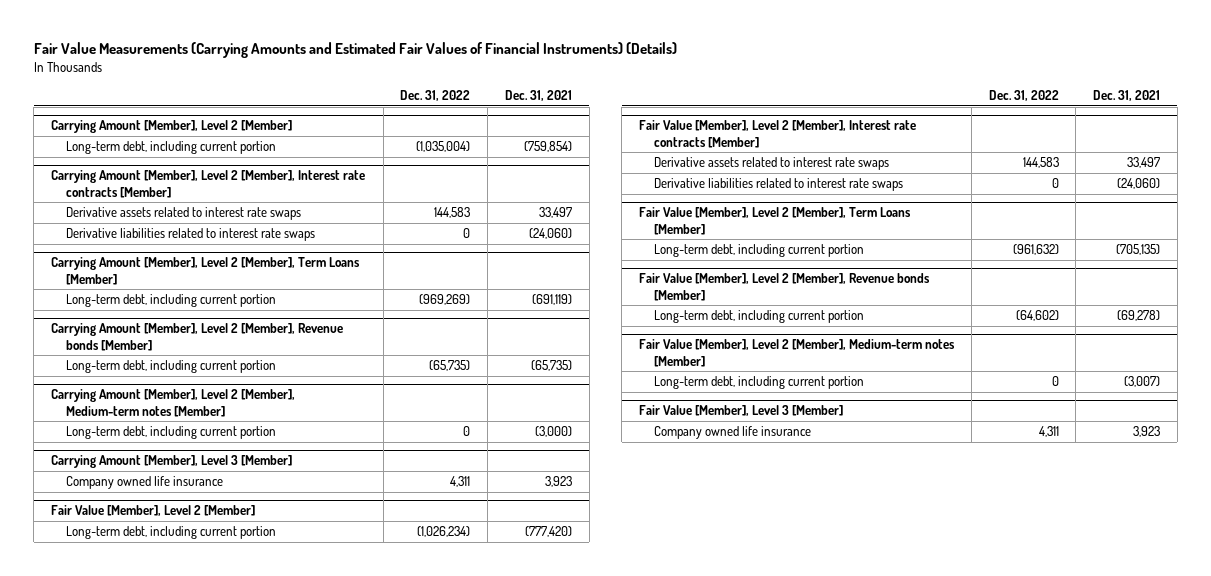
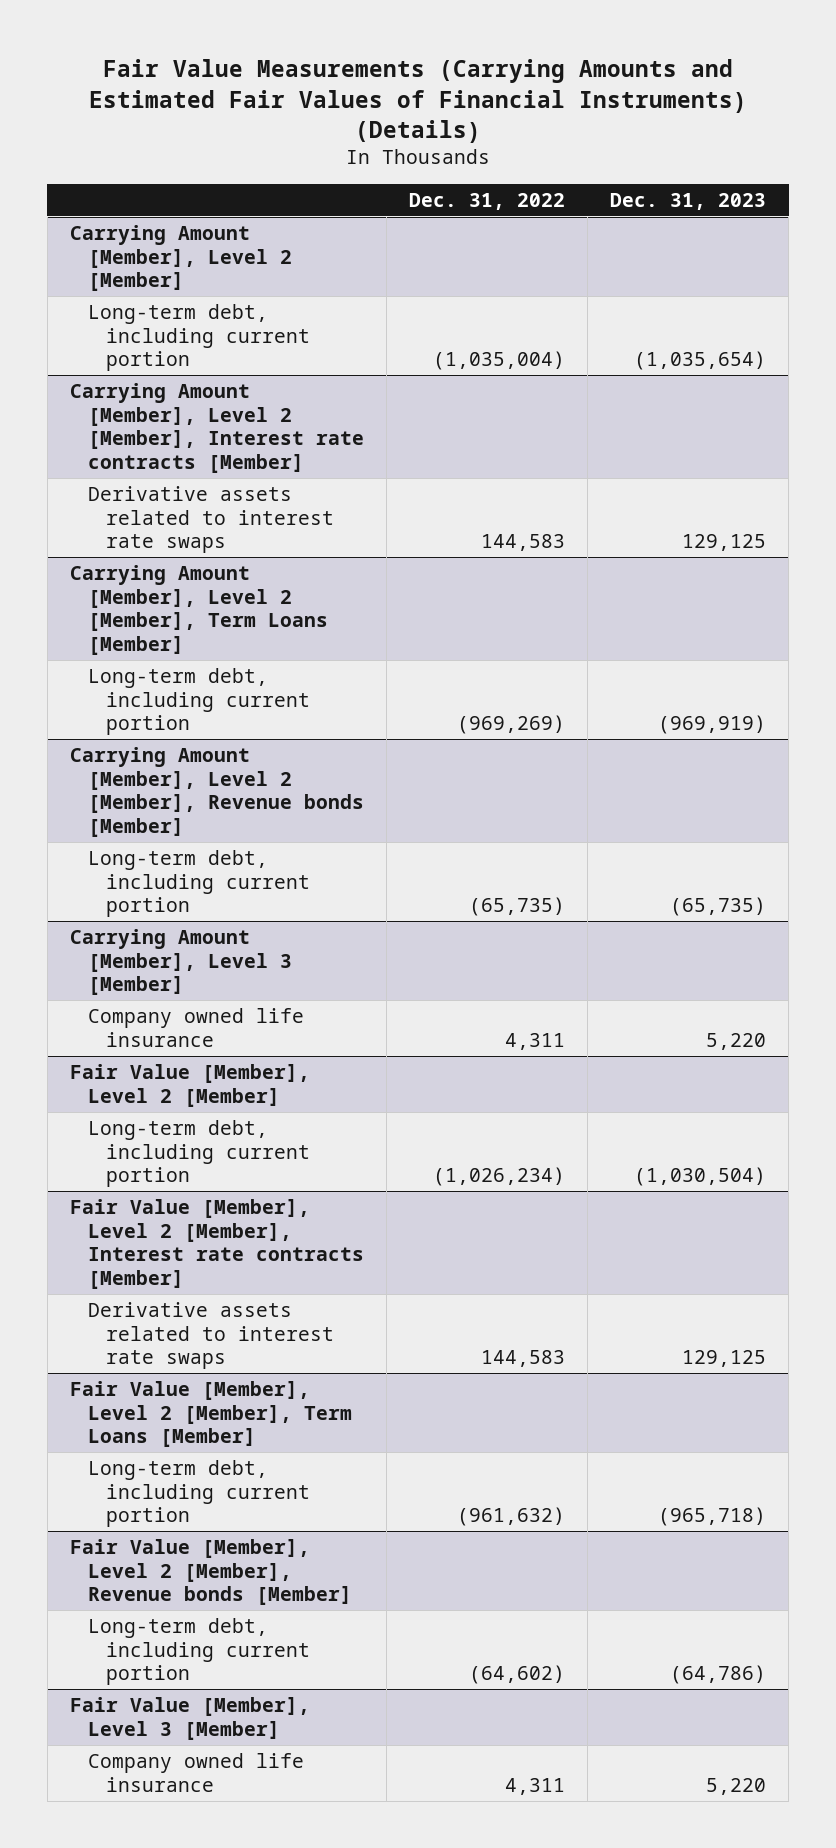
[504,89,572,101] Dec. 31, 2021 -> none
none -> [610,192,767,210] Dec. 31, 2023
[65,228,315,242] Derivative liabilities related to interest rate swaps -> none
[50,389,295,417] Carrying Amount [Member], Level 2 [Member], Medium-term notes [Member] -> none
[65,426,276,440] Long-term debt, including current portion -> none
[654,178,904,192] Derivative liabilities related to interest rate swaps -> none
[639,339,956,367] Fair Value [Member], Level 2 [Member], Medium-term notes [Member] -> none
[654,376,865,390] Long-term debt, including current portion -> none

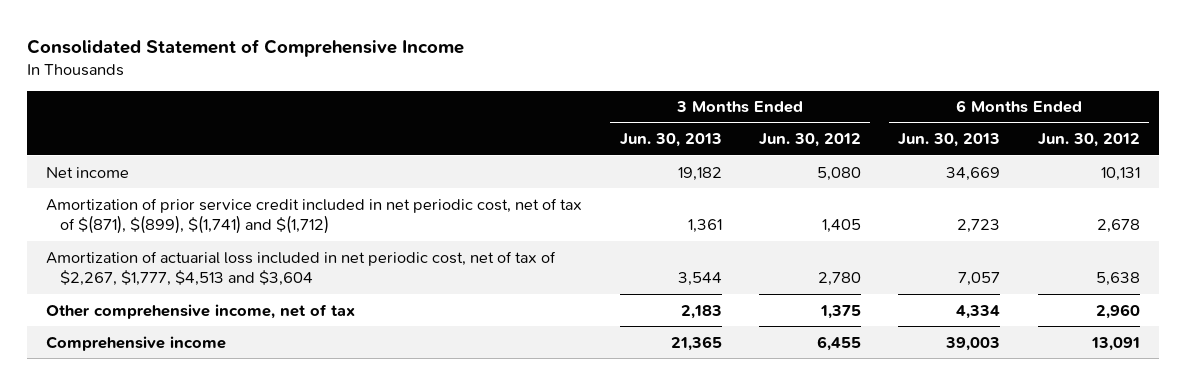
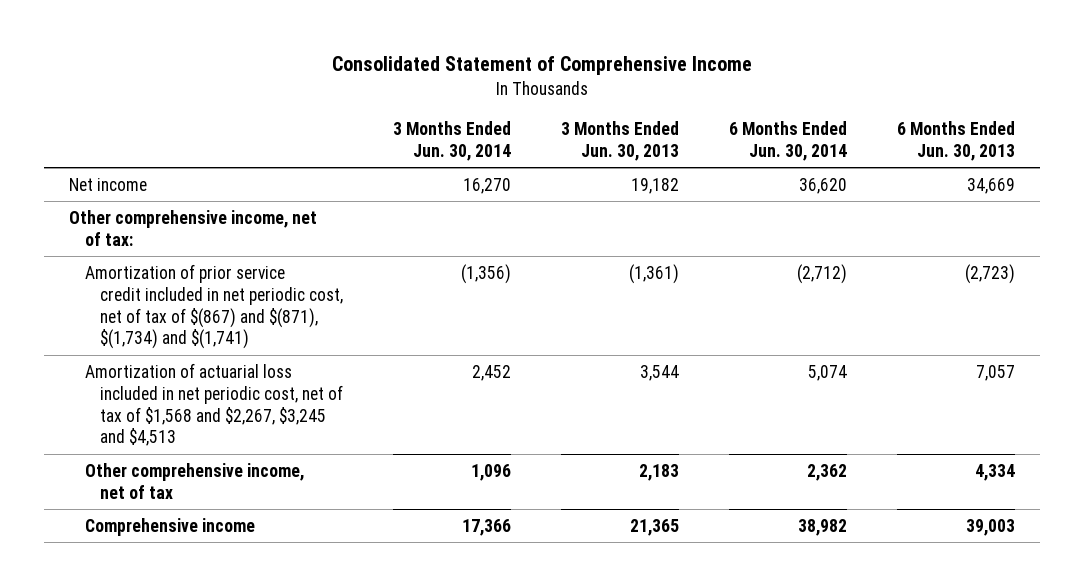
[759,133,862,148] Jun. 30, 2012 -> none
[1037,133,1140,148] Jun. 30, 2012 -> none
none -> [393,120,512,161] 3 Months Ended Jun. 30, 2014
none -> [728,120,847,161] 6 Months Ended Jun. 30, 2014
none -> [68,209,317,246] Other comprehensive income, net of tax:
[46,197,583,235] Amortization of prior service credit included in net periodic cost, net of tax of $(871), $(899), $(1,741) and $(1,712) -> [84,263,344,350] Amortization of prior service credit included in net periodic cost, net of tax of $(867) and $(871), $(1,734) and $(1,741)
[687,219,722,234] 1,361 -> [628,263,679,284] (1,361)
[957,219,1001,234] 2,723 -> [964,263,1015,284] (2,723)
[46,250,557,287] Amortization of actuarial loss included in net periodic cost, net of tax of $2,267, $1,777, $4,513 and $3,604 -> [84,362,344,447] Amortization of actuarial loss included in net periodic cost, net of tax of $1,568 and $2,267, $3,245 and $4,513

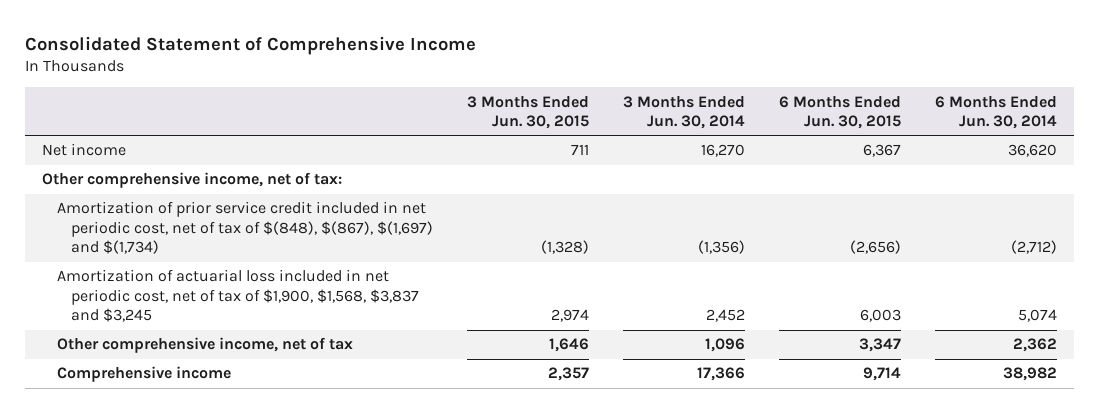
[560,120,679,161] 3 Months Ended Jun. 30, 2013 -> none
[896,120,1015,161] 6 Months Ended Jun. 30, 2013 -> none
none -> [467,95,590,129] 3 Months Ended Jun. 30, 2015
none -> [779,95,902,129] 6 Months Ended Jun. 30, 2015
[84,263,344,350] Amortization of prior service credit included in net periodic cost, net of tax of $(867) and $(871), $(1,734) and $(1,741) -> [56,201,434,255] Amortization of prior service credit included in net periodic cost, net of tax of $(848), $(867), $(1,697) and $(1,734)
[84,362,344,447] Amortization of actuarial loss included in net periodic cost, net of tax of $1,568 and $2,267, $3,245 and $4,513 -> [56,269,420,323] Amortization of actuarial loss included in net periodic cost, net of tax of $1,900, $1,568, $3,837 and $3,245

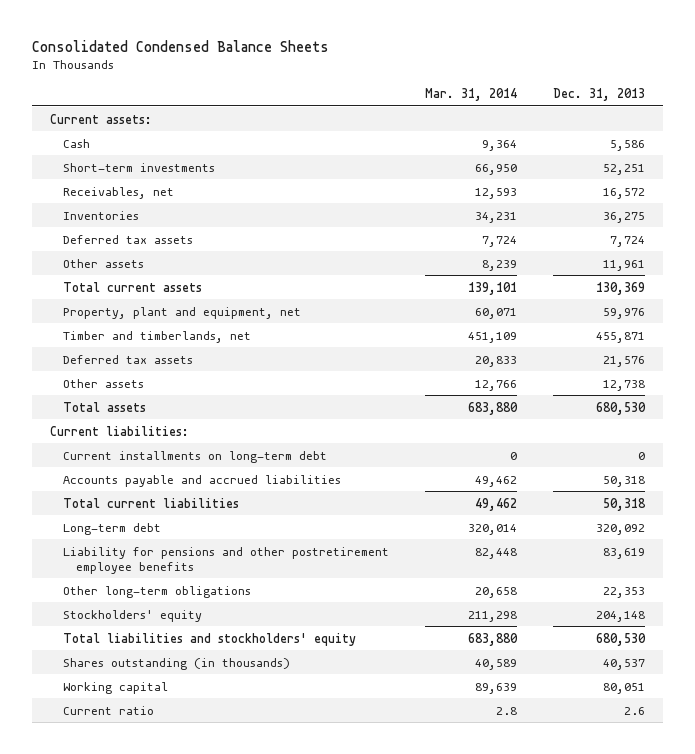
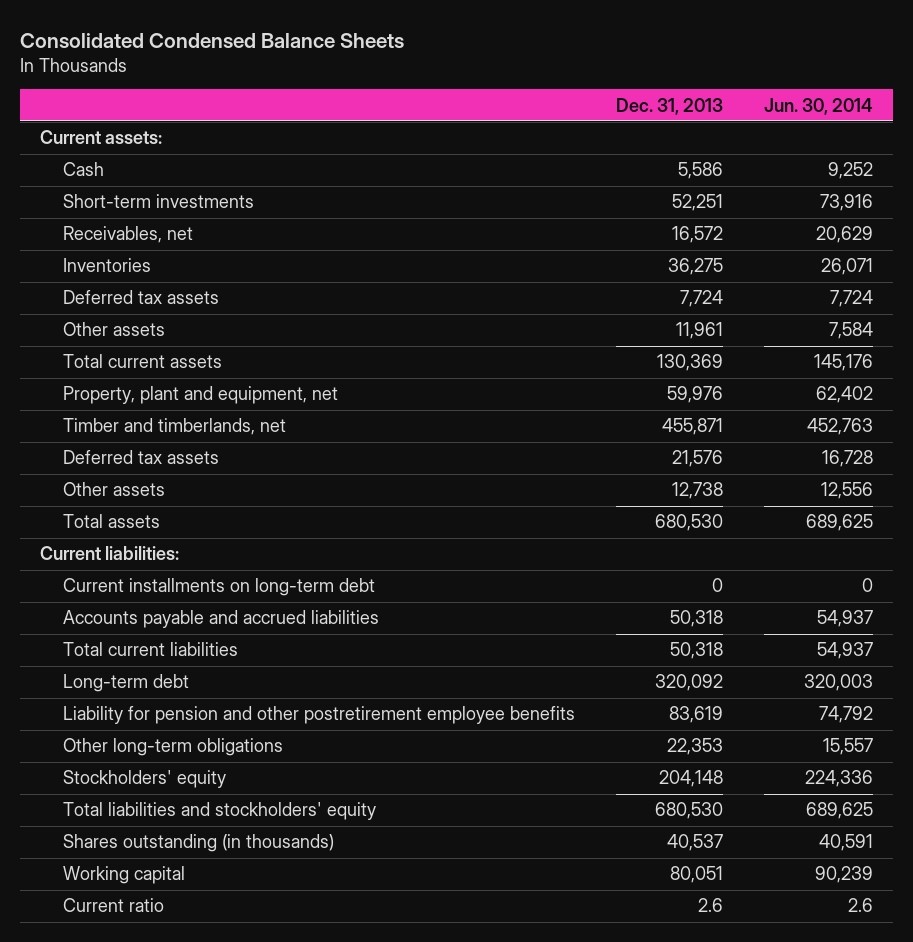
[424,87,517,101] Mar. 31, 2014 -> none
none -> [763,97,873,115] Jun. 30, 2014
[62,546,389,574] Liability for pensions and other postretirement employee benefits -> [63,706,576,725] Liability for pension and other postretirement employee benefits

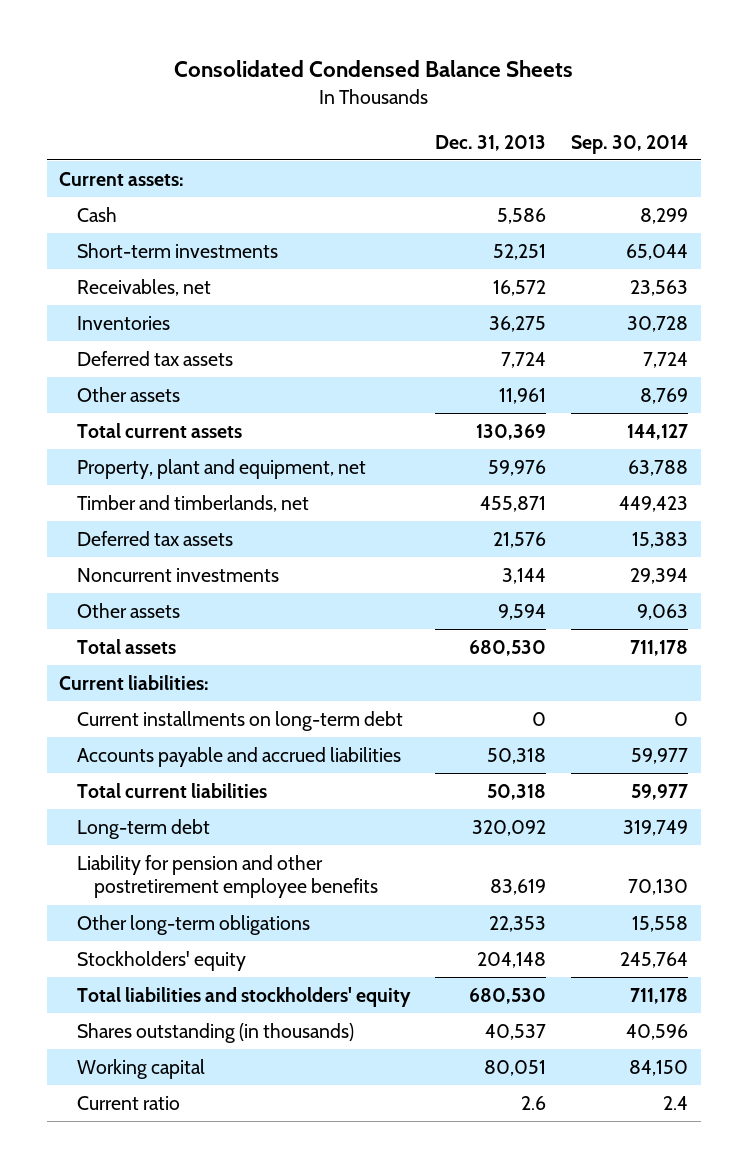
[763,97,873,115] Jun. 30, 2014 -> none
none -> [571,134,689,154] Sep. 30, 2014
none -> [76,567,279,582] Noncurrent investments
[672,482,724,500] 12,738 -> [497,603,546,620] 9,594

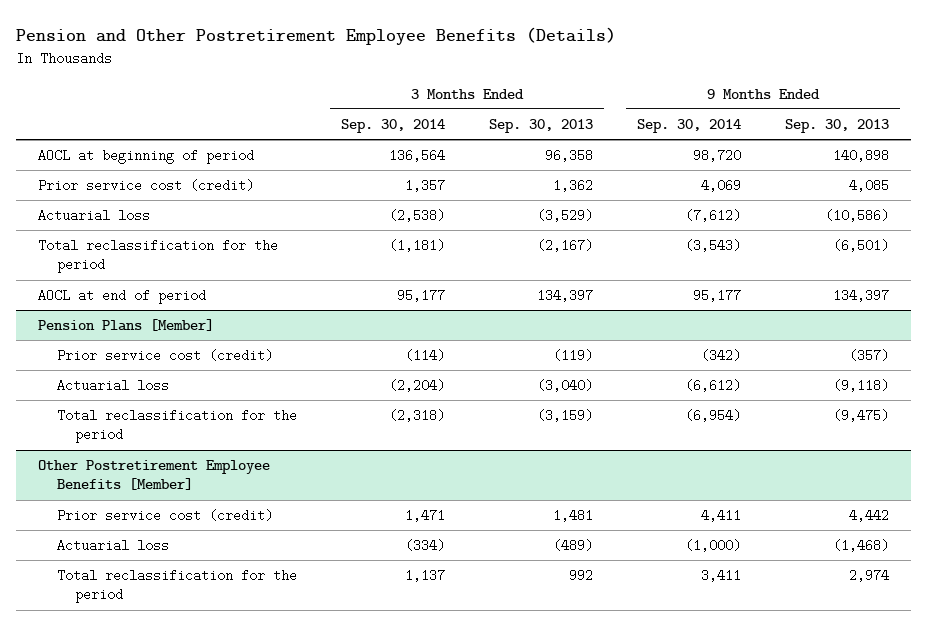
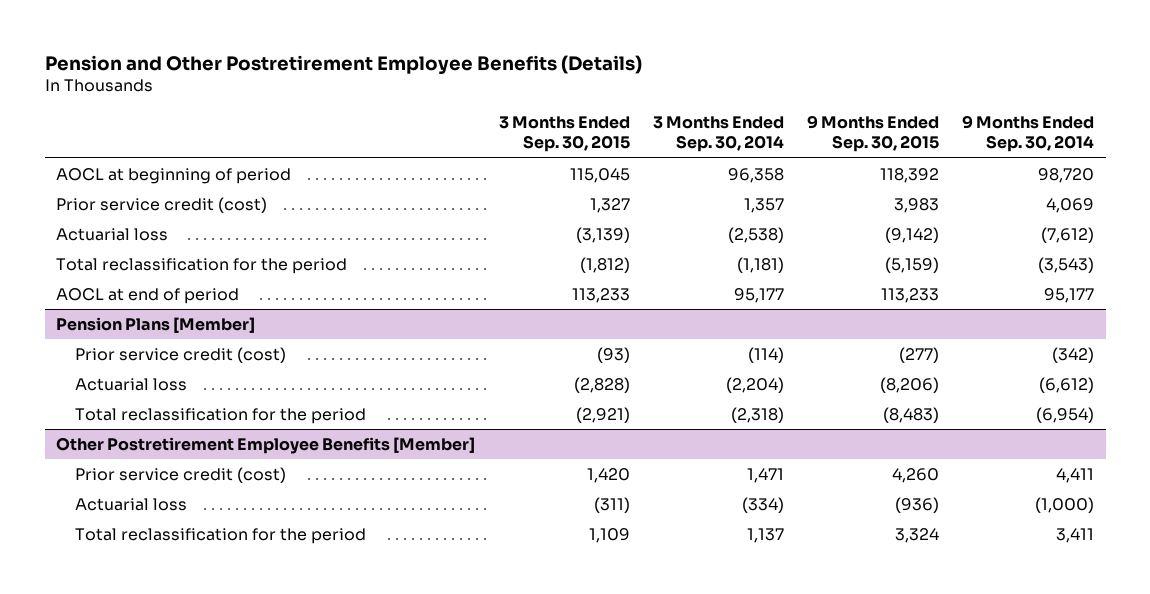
[488,118,593,133] Sep. 30, 2013 -> none
[784,118,889,133] Sep. 30, 2013 -> none
none -> [498,116,630,153] 3 Months Ended Sep. 30, 2015
none -> [806,115,939,153] 9 Months Ended Sep. 30, 2015
[388,149,445,163] 136,564 -> [727,168,784,184] 96,358
[38,179,255,193] Prior service cost (credit) -> [56,197,268,214] Prior service credit (cost)
[56,349,273,363] Prior service cost (credit) -> [75,347,287,364] Prior service credit (cost)
[56,509,273,523] Prior service cost (credit) -> [75,467,287,484] Prior service credit (cost)

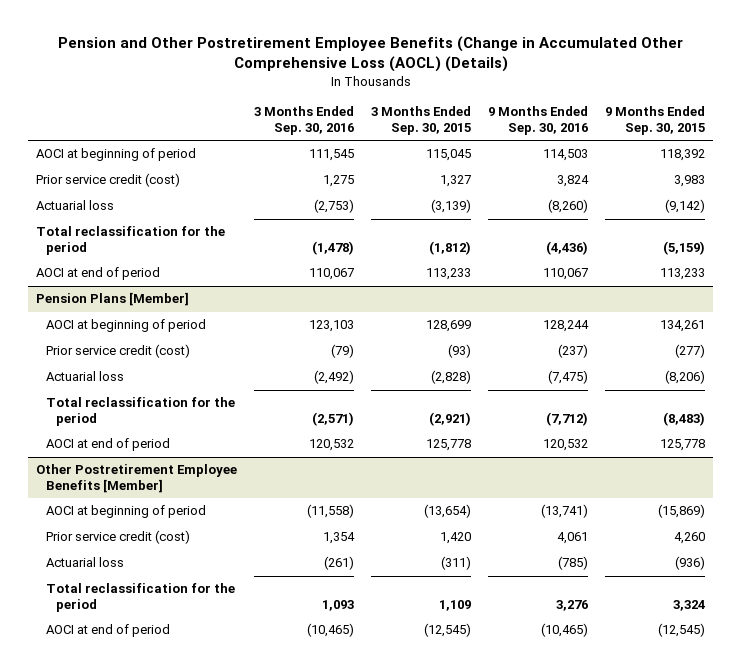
[44,54,642,75] Pension and Other Postretirement Employee Benefits (Details) -> [57,36,683,73] Pension and Other Postretirement Employee Benefits (Change in Accumulated Other Comprehensive Loss (AOCL) (Details)
[652,116,784,153] 3 Months Ended Sep. 30, 2014 -> none
[962,115,1095,153] 9 Months Ended Sep. 30, 2014 -> none
none -> [254,106,355,135] 3 Months Ended Sep. 30, 2016
none -> [487,106,588,135] 9 Months Ended Sep. 30, 2016
[56,168,292,185] AOCL at beginning of period -> [36,148,197,162] AOCI at beginning of period
[56,288,240,305] AOCL at end of period -> [36,267,161,281] AOCI at end of period
none -> [46,319,207,333] AOCI at beginning of period
none -> [46,438,171,452] AOCI at end of period
none -> [46,505,207,519] AOCI at beginning of period
none -> [46,624,171,638] AOCI at end of period

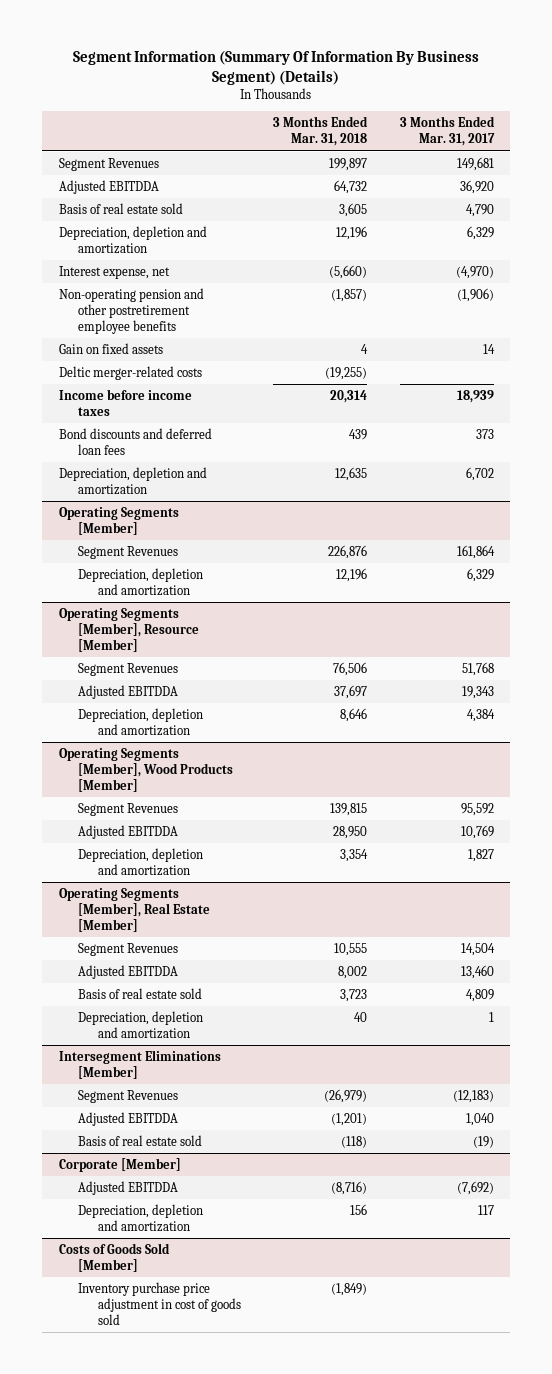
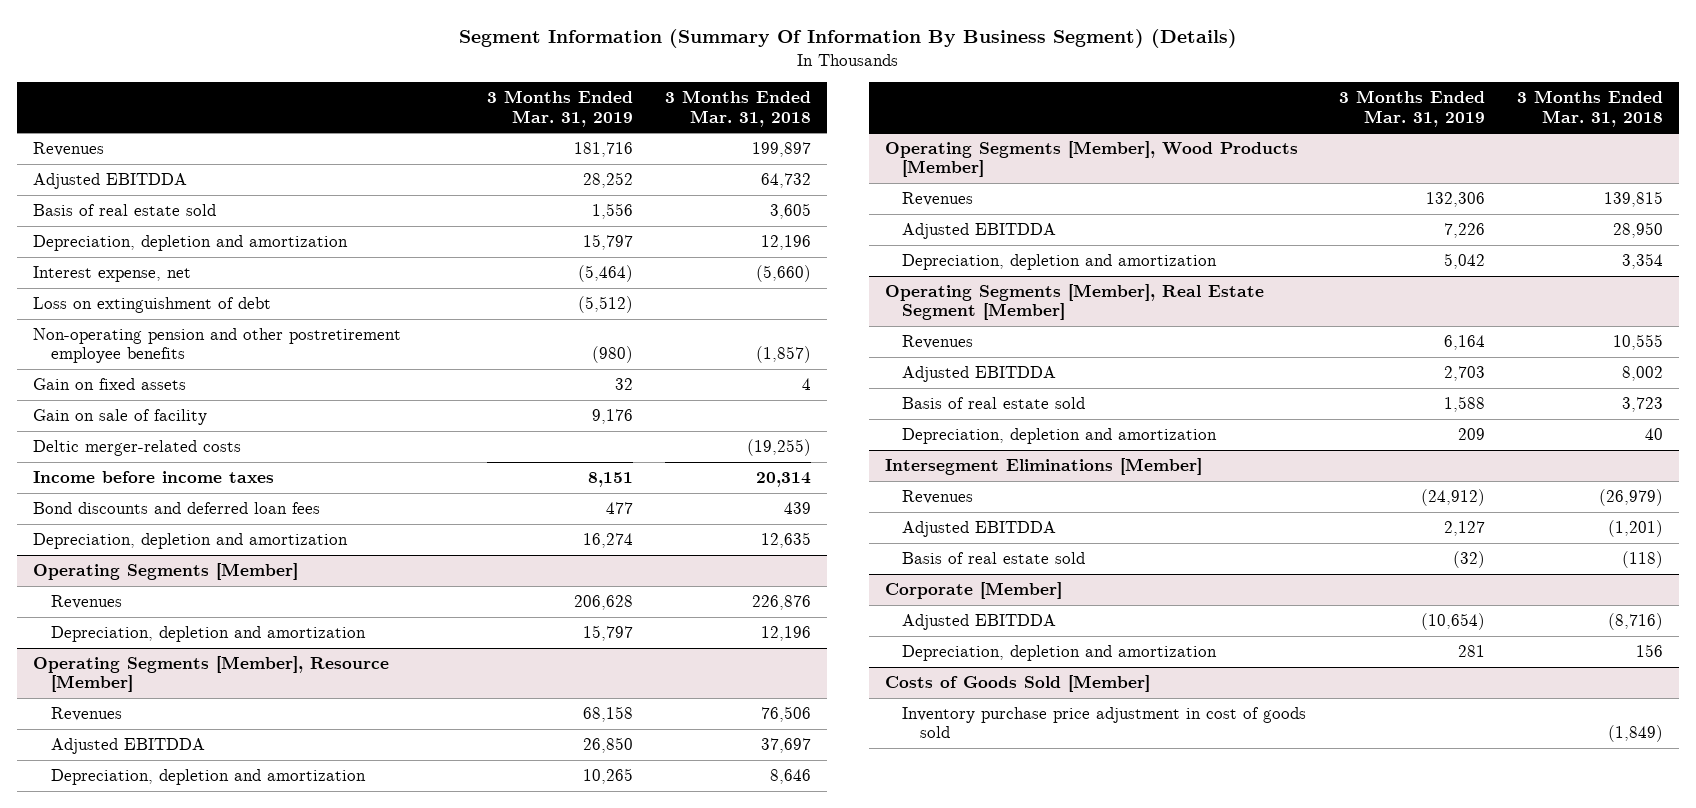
[399,116,495,147] 3 Months Ended Mar. 31, 2017 -> none
none -> [486,90,633,127] 3 Months Ended Mar. 31, 2019
[58,157,159,171] Segment Revenues -> [33,142,105,157] Revenues
none -> [33,297,272,314] Loss on extinguishment of debt
none -> [33,409,208,426] Gain on sale of facility
[78,545,179,559] Segment Revenues -> [50,595,122,610] Revenues
[78,662,179,676] Segment Revenues -> [50,707,122,722] Revenues
[78,802,179,816] Segment Revenues -> [902,192,974,207] Revenues
[58,887,211,933] Operating Segments [Member], Real Estate [Member] -> [885,284,1265,321] Operating Segments [Member], Real Estate Segment [Member]
[78,942,179,956] Segment Revenues -> [902,335,974,350] Revenues
[78,1089,179,1103] Segment Revenues -> [902,490,974,505] Revenues

